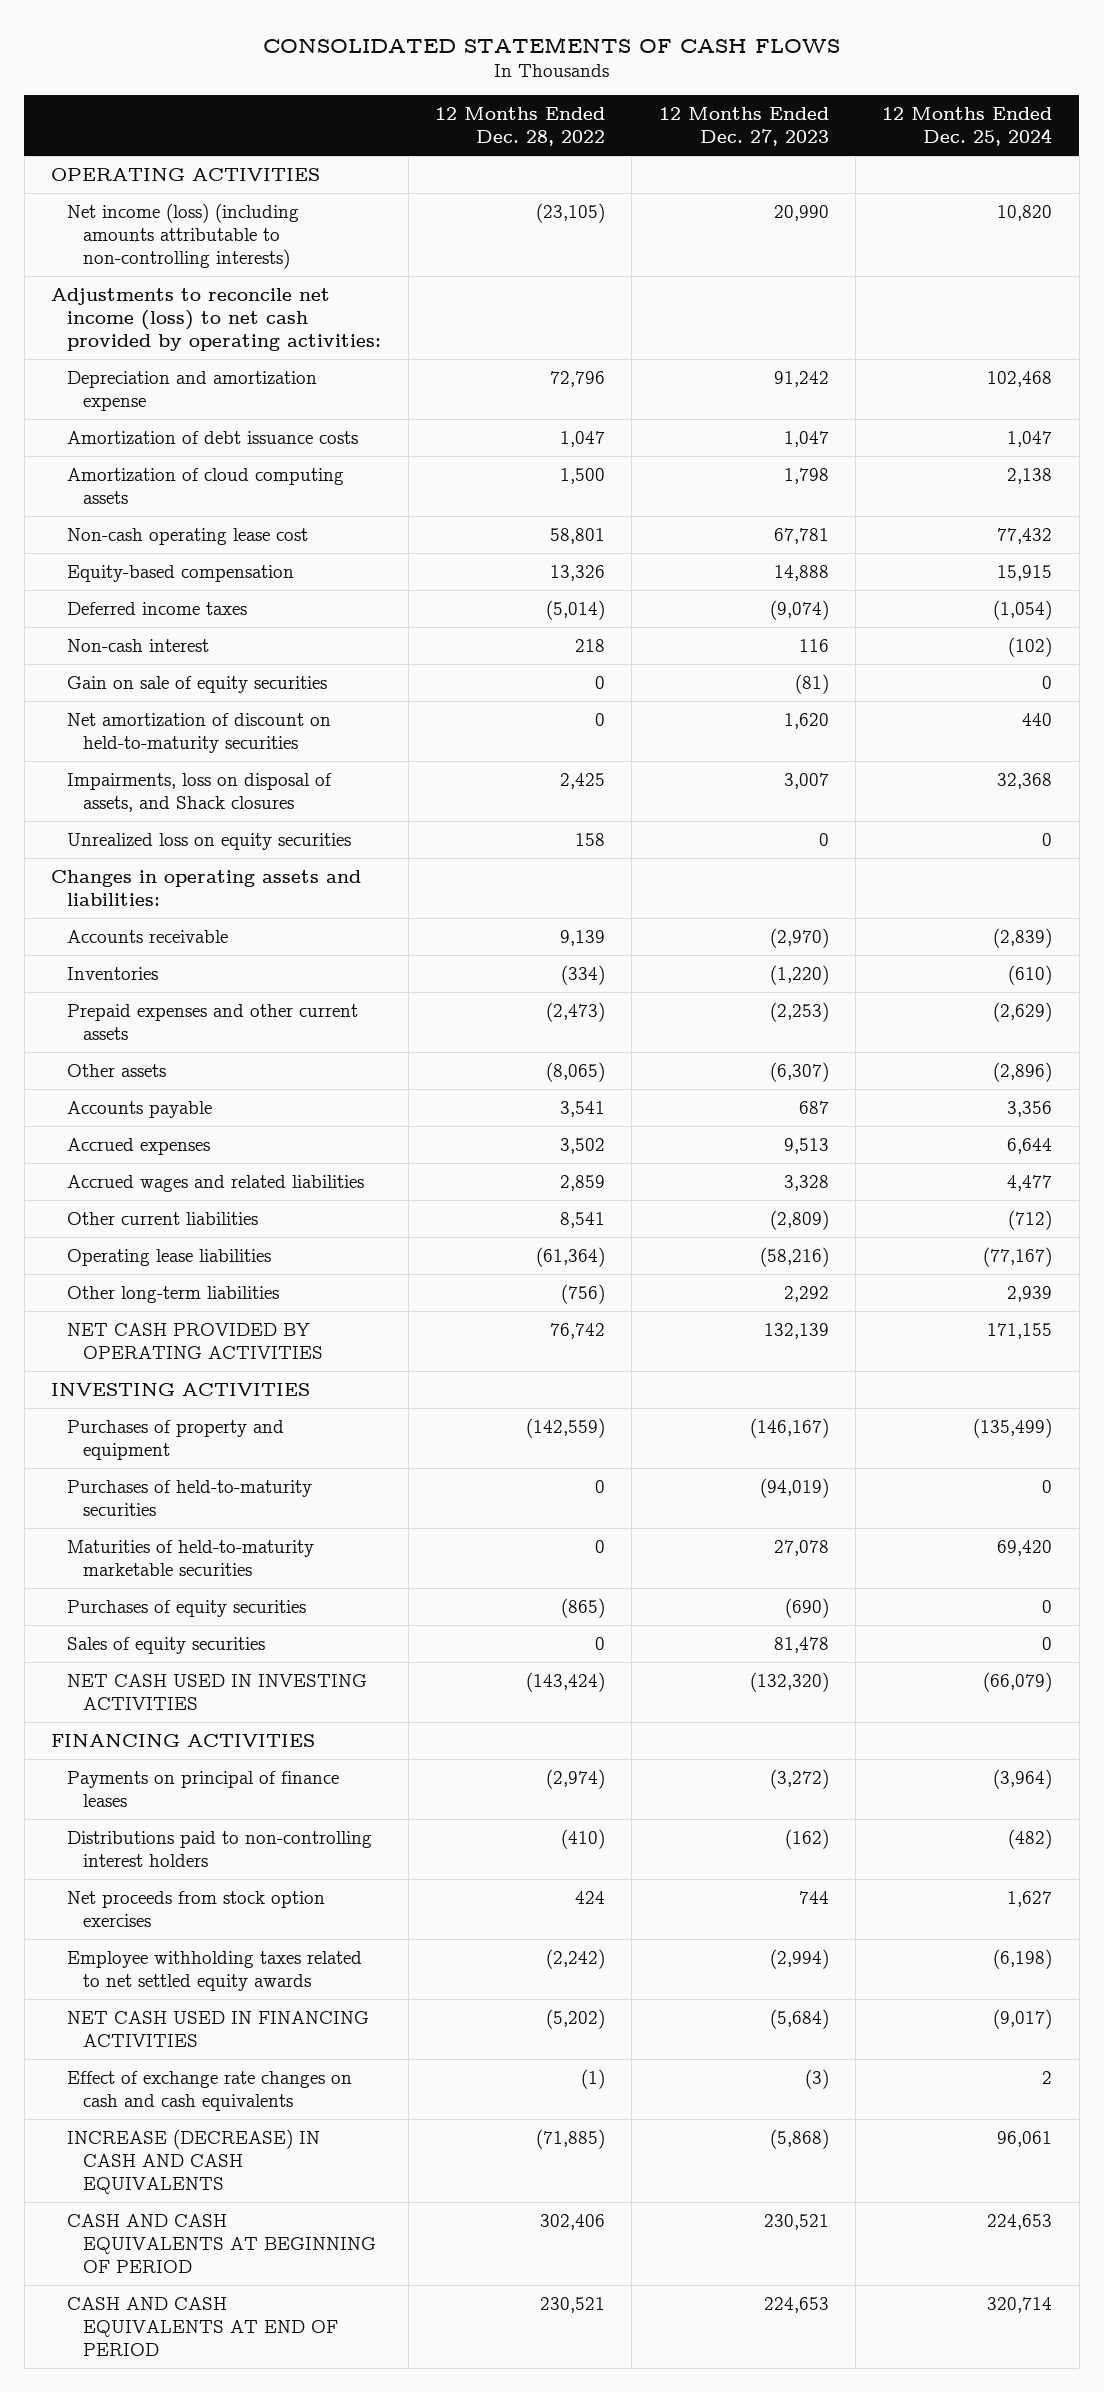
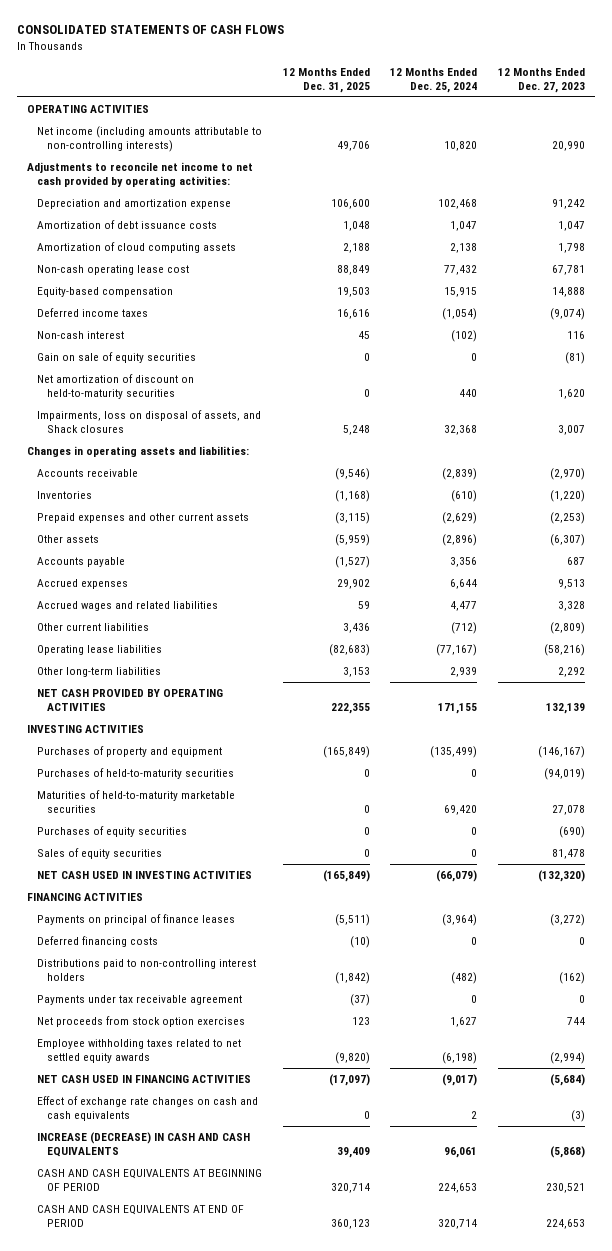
[434,107,605,147] 12 Months Ended Dec. 28, 2022 -> none
none -> [282,67,370,94] 12 Months Ended Dec. 31, 2025
[67,202,300,269] Net income (loss) (including amounts attributable to non-controlling interests) -> [37,125,263,153] Net income (including amounts attributable to non-controlling interests)
[51,287,382,351] Adjustments to reconcile net income (loss) to net cash provided by operating activities: -> [27,161,254,188] Adjustments to reconcile net income to net cash provided by operating activities:
[67,832,352,850] Unrealized loss on equity securities -> none
none -> [37,935,159,947] Deferred financing costs
none -> [37,994,243,1005] Payments under tax receivable agreement

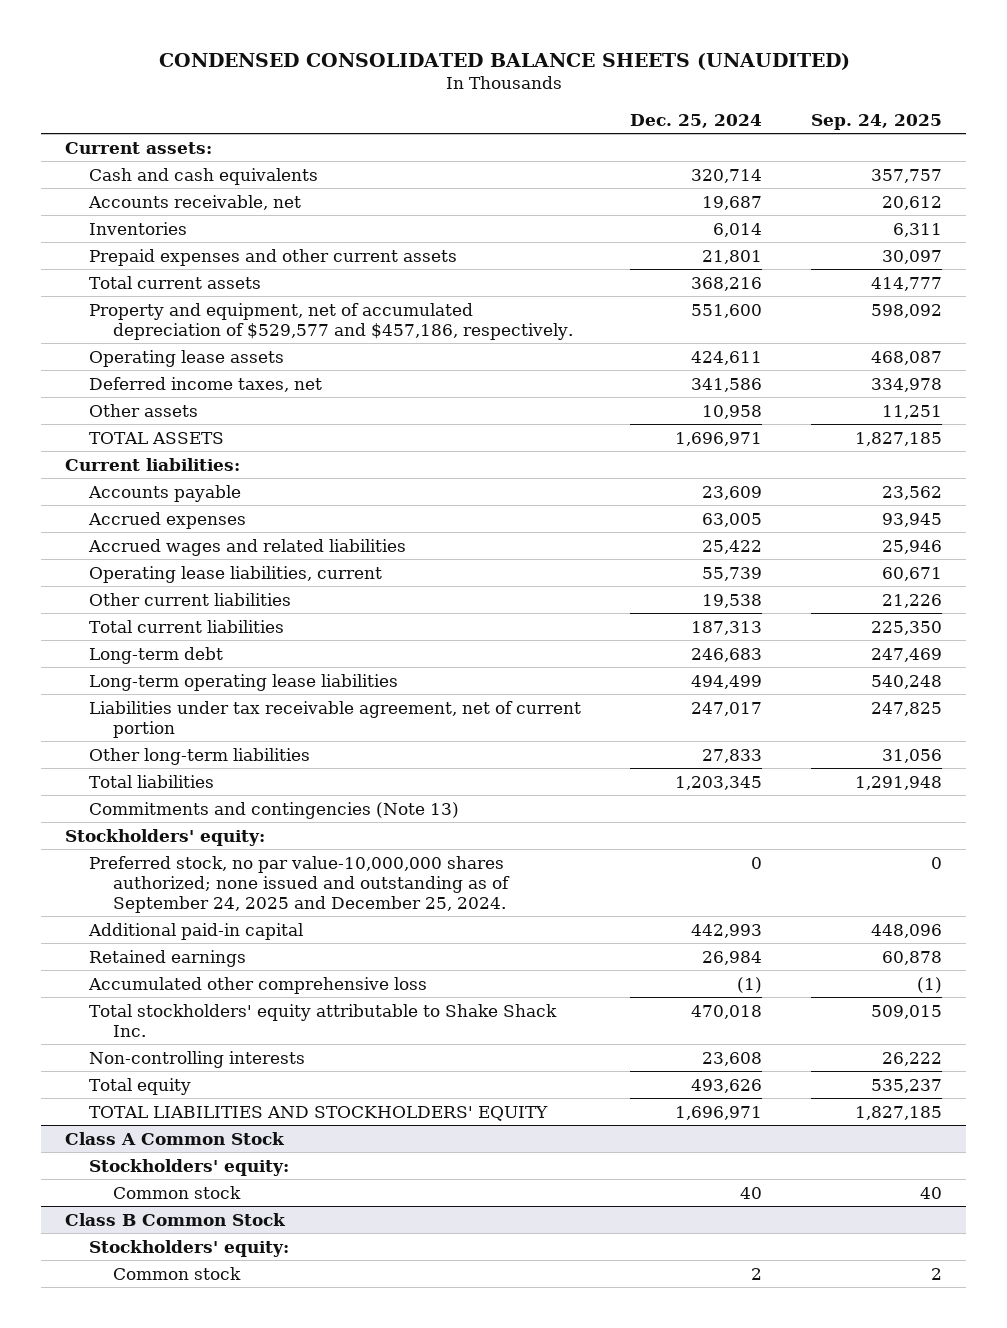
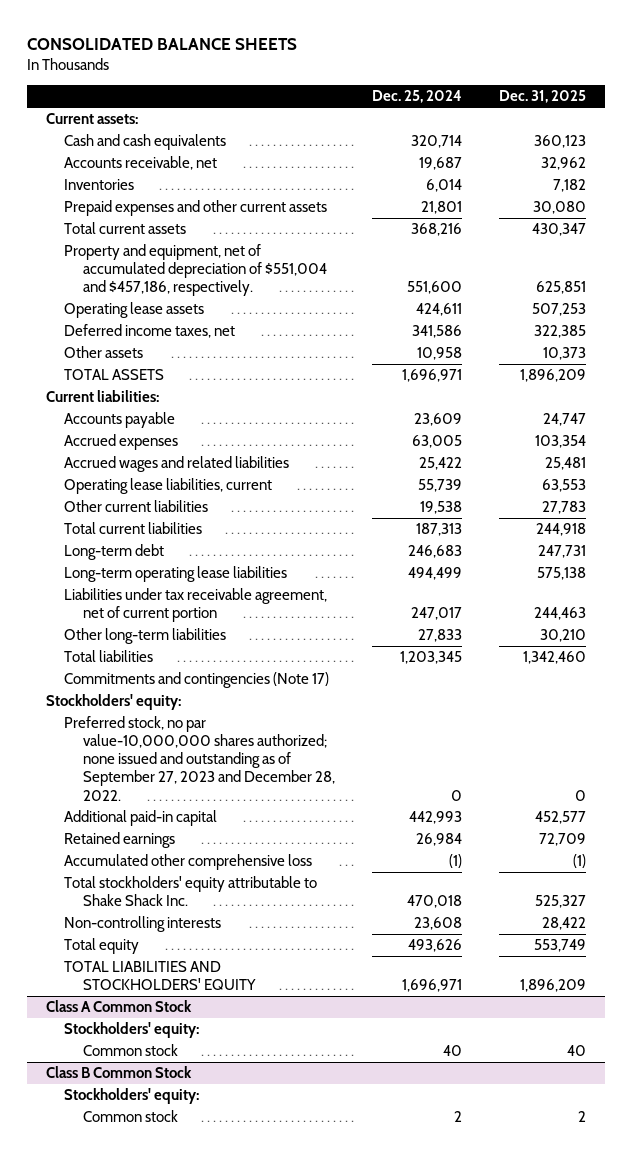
[158,52,850,70] CONDENSED CONSOLIDATED BALANCE SHEETS (UNAUDITED) -> [27,38,298,51] CONSOLIDATED BALANCE SHEETS
[810,113,942,130] Sep. 24, 2025 -> none
none -> [499,90,587,104] Dec. 31, 2025
[89,302,574,340] Property and equipment, net of accumulated depreciation of $529,577 and $457,186, respectively. -> [64,244,327,297] Property and equipment, net of accumulated depreciation of $551,004 and $457,186, respectively.
[89,801,460,819] Commitments and contingencies (Note 13) -> [64,672,330,689] Commitments and contingencies (Note 17)
[89,855,511,913] Preferred stock, no par value-10,000,000 shares authorized; none issued and outstanding as of September 24, 2025 and December 25, 2024. -> [64,716,335,801] Preferred stock, no par value-10,000,000 shares authorized; none issued and outstanding as of September 27, 2023 and December 28, 2022.

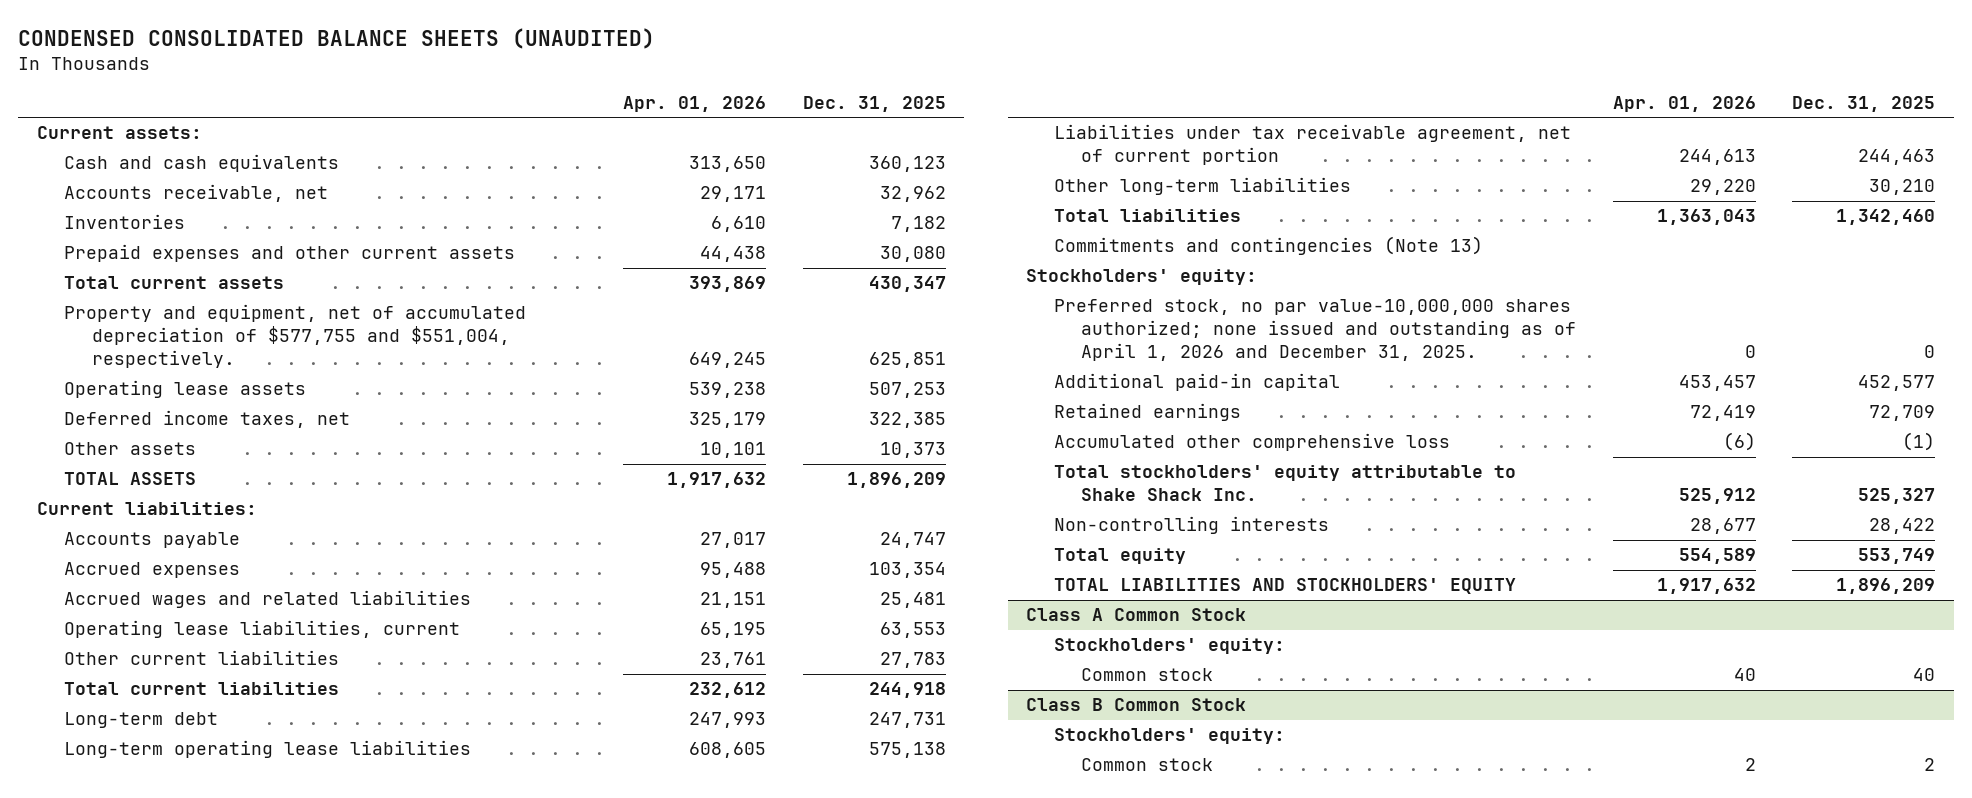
[27,38,298,51] CONSOLIDATED BALANCE SHEETS -> [18,27,656,49] CONDENSED CONSOLIDATED BALANCE SHEETS (UNAUDITED)
[372,90,463,104] Dec. 25, 2024 -> none
none -> [623,95,767,112] Apr. 01, 2026
[64,244,327,297] Property and equipment, net of accumulated depreciation of $551,004 and $457,186, respectively. -> [64,304,527,369] Property and equipment, net of accumulated depreciation of $577,755 and $551,004, respectively.
[64,672,330,689] Commitments and contingencies (Note 17) -> [1053,236,1483,256] Commitments and contingencies (Note 13)
[64,716,335,801] Preferred stock, no par value-10,000,000 shares authorized; none issued and outstanding as of September 27, 2023 and December 28, 2022. -> [1053,299,1577,362] Preferred stock, no par value-10,000,000 shares authorized; none issued and outstanding as of April 1, 2026 and December 31, 2025.

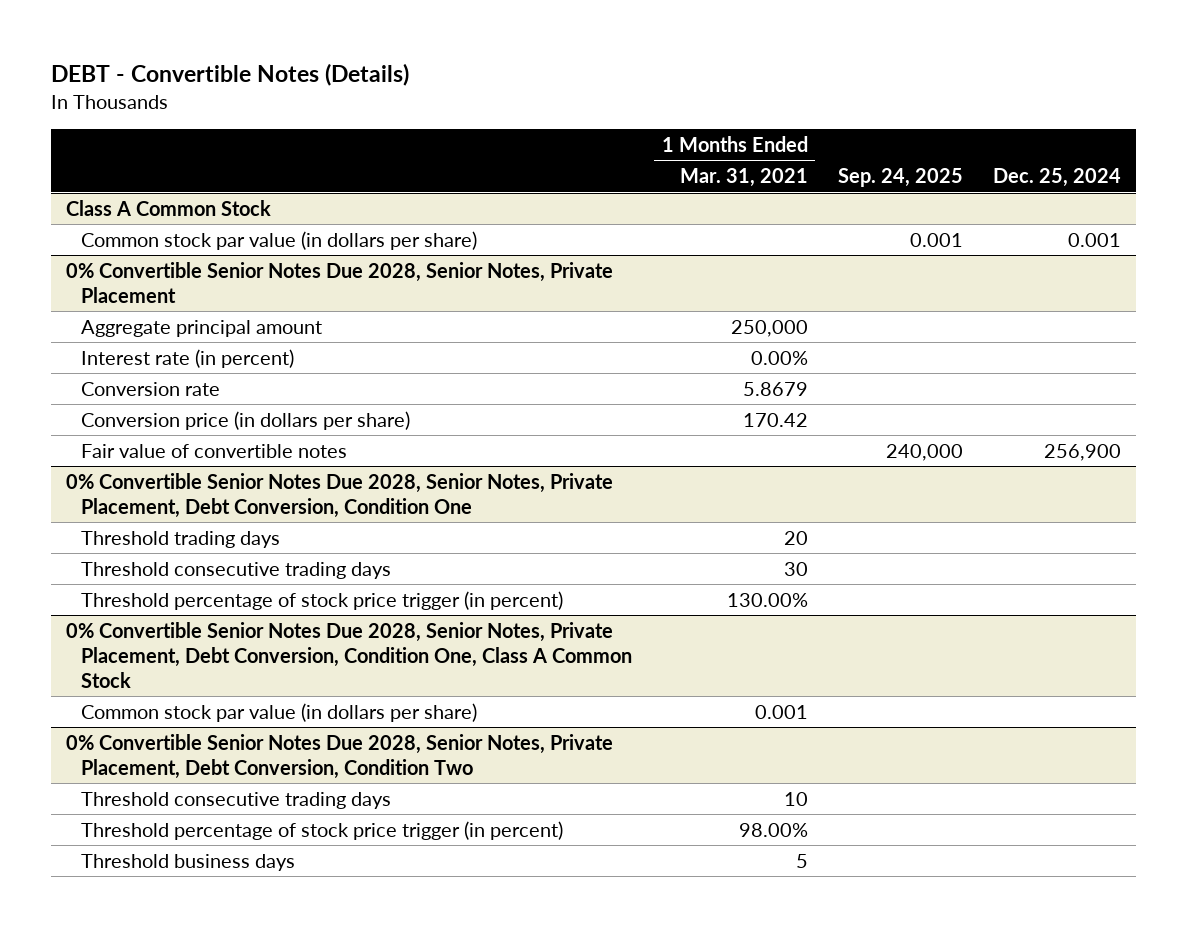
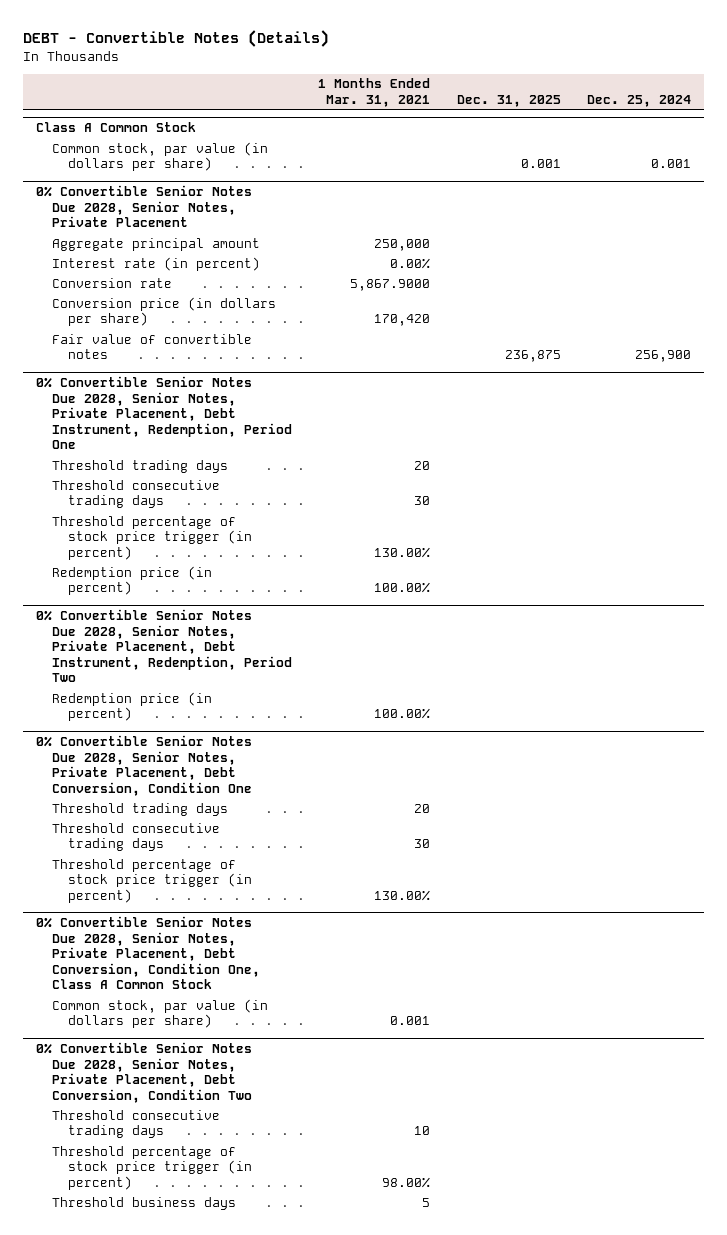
[837,168,963,188] Sep. 24, 2025 -> none
none -> [456,94,561,107] Dec. 31, 2025
[80,230,477,250] Common stock par value (in dollars per share) -> [51,141,268,172] Common stock, par value (in dollars per share)
[742,381,808,396] 5.8679 -> [350,278,431,291] 5,867.9000
[742,412,808,427] 170.42 -> [374,314,431,327] 170,420
none -> [35,376,292,450] 0% Convertible Senior Notes Due 2028, Senior Notes, Private Placement, Debt Instrument, Redemption, Period One
none -> [51,459,228,473] Threshold trading days
none -> [51,479,220,509] Threshold consecutive trading days
none -> [51,515,252,560] Threshold percentage of stock price trigger (in percent)
none -> [51,565,212,596] Redemption price (in percent)
none -> [35,609,292,683] 0% Convertible Senior Notes Due 2028, Senior Notes, Private Placement, Debt Instrument, Redemption, Period Two
none -> [51,691,212,722] Redemption price (in percent)
[80,702,477,722] Common stock par value (in dollars per share) -> [51,998,268,1029] Common stock, par value (in dollars per share)

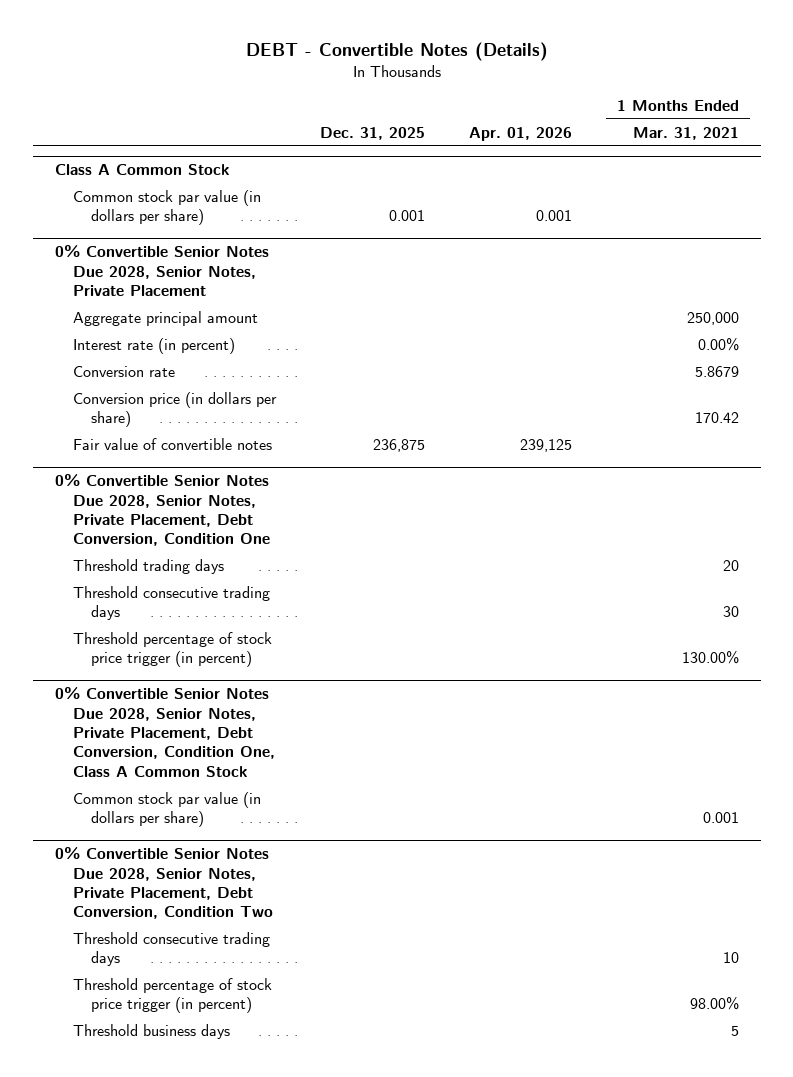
[587,94,692,107] Dec. 25, 2024 -> none
none -> [469,126,573,141] Apr. 01, 2026
[51,141,268,172] Common stock, par value (in dollars per share) -> [73,189,262,225] Common stock par value (in dollars per share)
[350,278,431,291] 5,867.9000 -> [694,365,739,377] 5.8679
[374,314,431,327] 170,420 -> [694,411,739,423] 170.42
[35,376,292,450] 0% Convertible Senior Notes Due 2028, Senior Notes, Private Placement, Debt Instrument, Redemption, Period One -> none
[51,459,228,473] Threshold trading days -> none
[51,479,220,509] Threshold consecutive trading days -> none
[51,515,252,560] Threshold percentage of stock price trigger (in percent) -> none
[51,565,212,596] Redemption price (in percent) -> none
[35,609,292,683] 0% Convertible Senior Notes Due 2028, Senior Notes, Private Placement, Debt Instrument, Redemption, Period Two -> none
[51,691,212,722] Redemption price (in percent) -> none
[51,998,268,1029] Common stock, par value (in dollars per share) -> [73,791,262,827] Common stock par value (in dollars per share)

